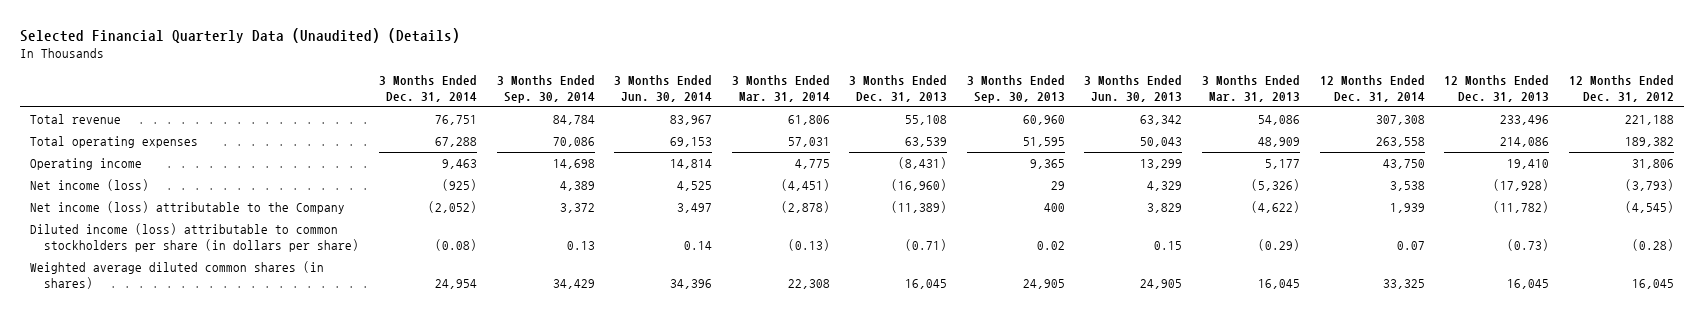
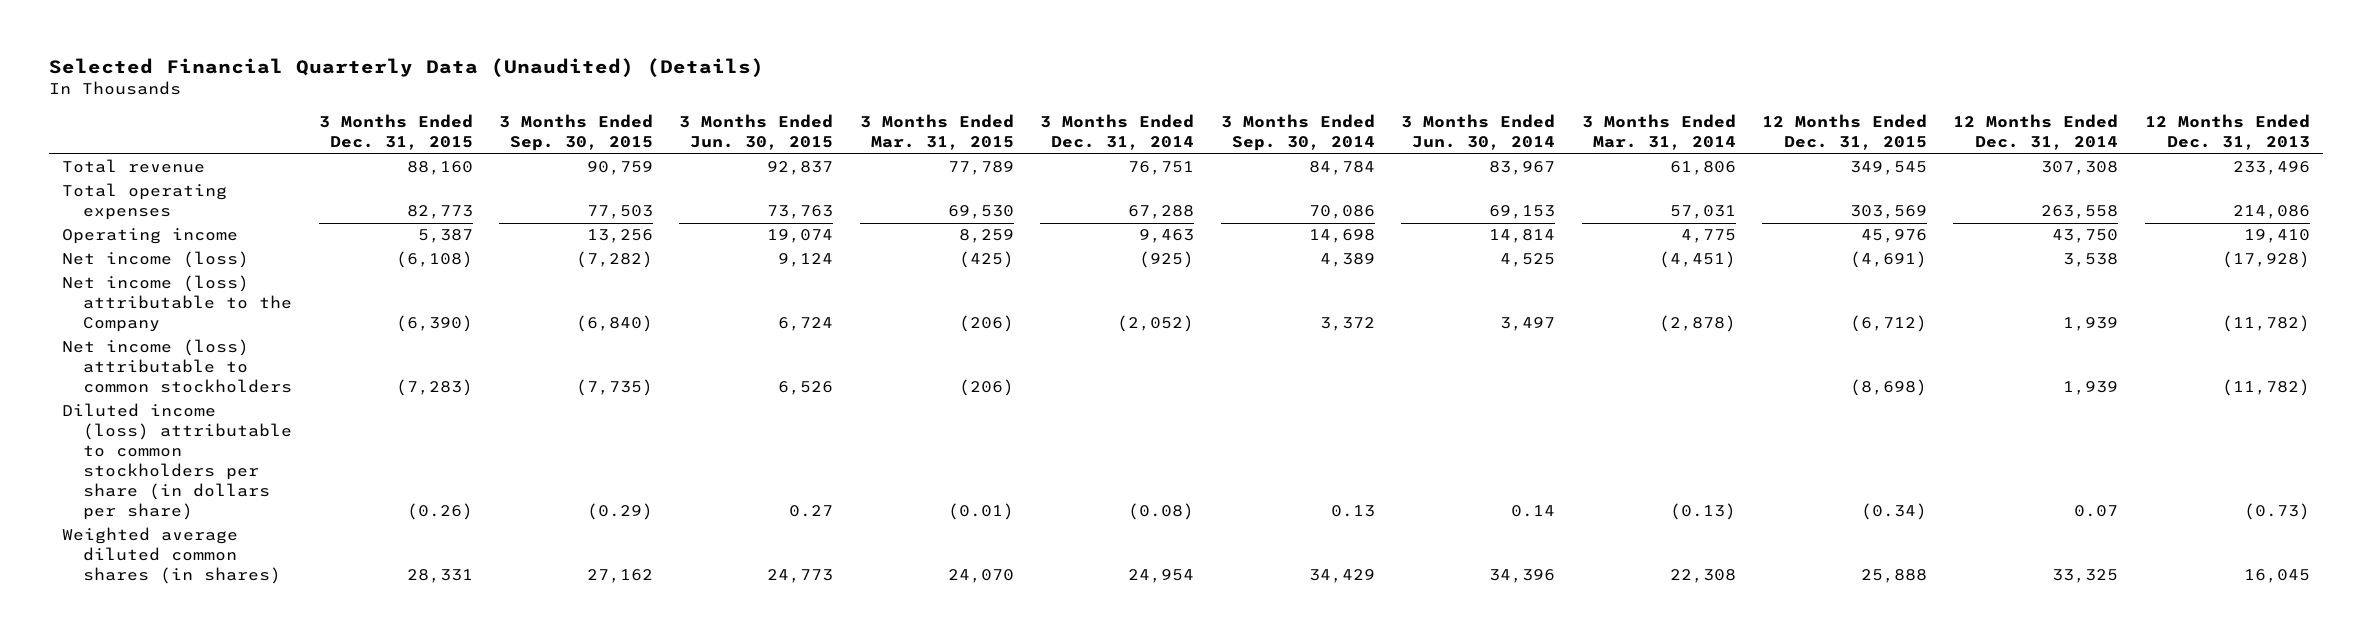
[849,75,948,102] 3 Months Ended Dec. 31, 2013 -> none
[966,75,1065,103] 3 Months Ended Sep. 30, 2013 -> none
[1084,75,1183,102] 3 Months Ended Jun. 30, 2013 -> none
[1202,75,1301,102] 3 Months Ended Mar. 31, 2013 -> none
[1568,75,1674,102] 12 Months Ended Dec. 31, 2012 -> none
none -> [318,114,473,151] 3 Months Ended Dec. 31, 2015
none -> [499,114,654,152] 3 Months Ended Sep. 30, 2015
none -> [679,114,834,151] 3 Months Ended Jun. 30, 2015
none -> [859,114,1014,151] 3 Months Ended Mar. 31, 2015
none -> [1762,114,1928,151] 12 Months Ended Dec. 31, 2015
none -> [61,339,293,394] Net income (loss) attributable to common stockholders

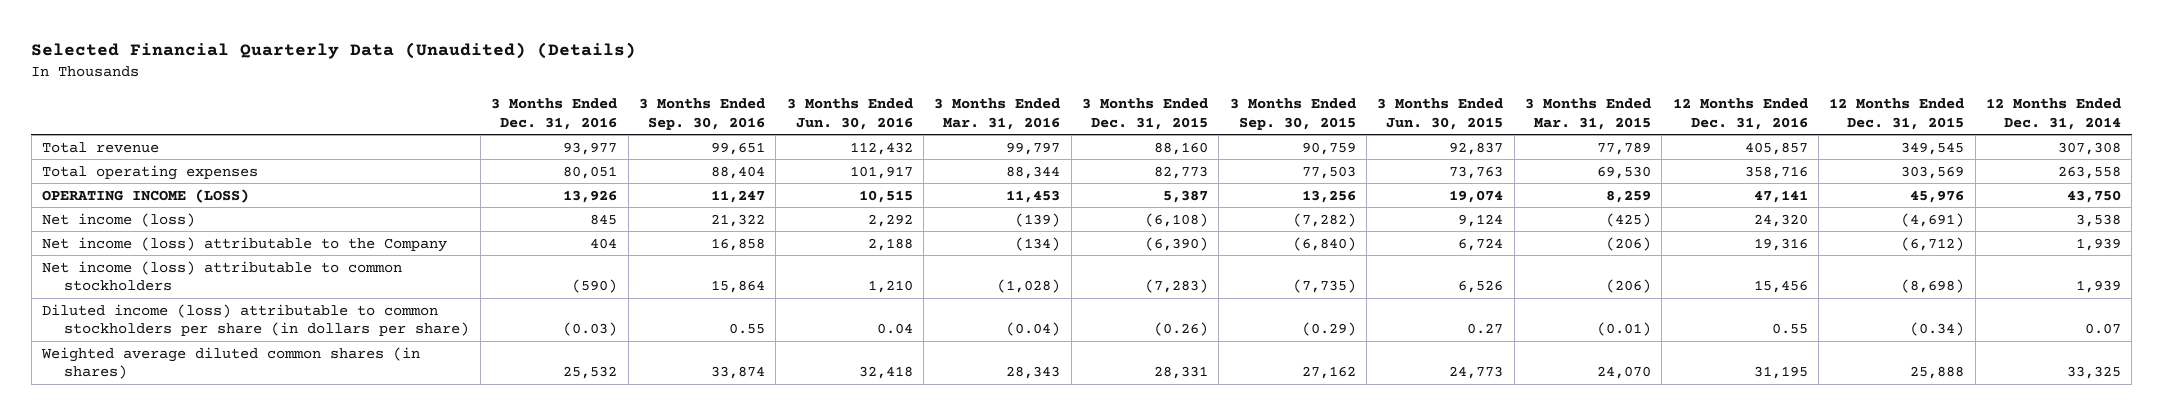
[1040,114,1195,151] 3 Months Ended Dec. 31, 2014 -> none
[1220,114,1375,152] 3 Months Ended Sep. 30, 2014 -> none
[1401,114,1556,151] 3 Months Ended Jun. 30, 2014 -> none
[1581,114,1736,151] 3 Months Ended Mar. 31, 2014 -> none
[2144,114,2310,151] 12 Months Ended Dec. 31, 2013 -> none
none -> [491,98,618,130] 3 Months Ended Dec. 31, 2016
none -> [638,98,765,130] 3 Months Ended Sep. 30, 2016
none -> [786,98,913,130] 3 Months Ended Jun. 30, 2016
none -> [934,98,1061,130] 3 Months Ended Mar. 31, 2016
none -> [1672,98,1808,130] 12 Months Ended Dec. 31, 2016
[61,228,238,245] Operating income -> [41,188,249,203] OPERATING INCOME (LOSS)

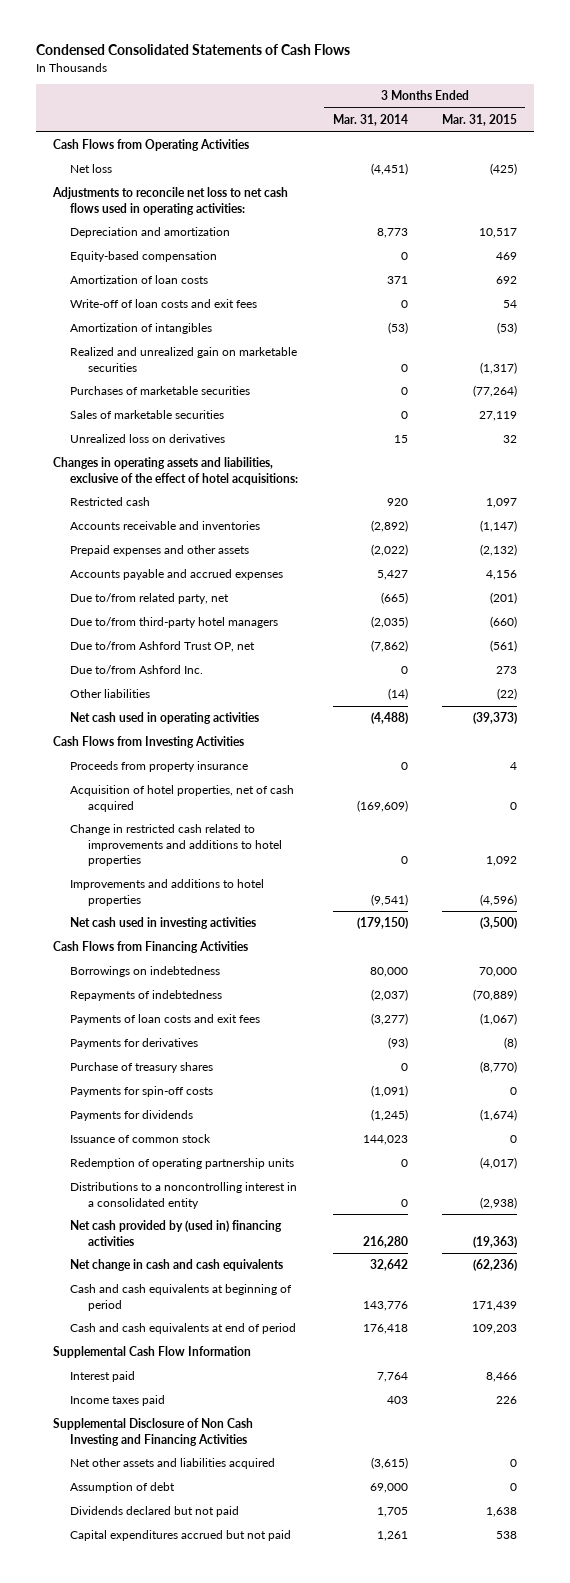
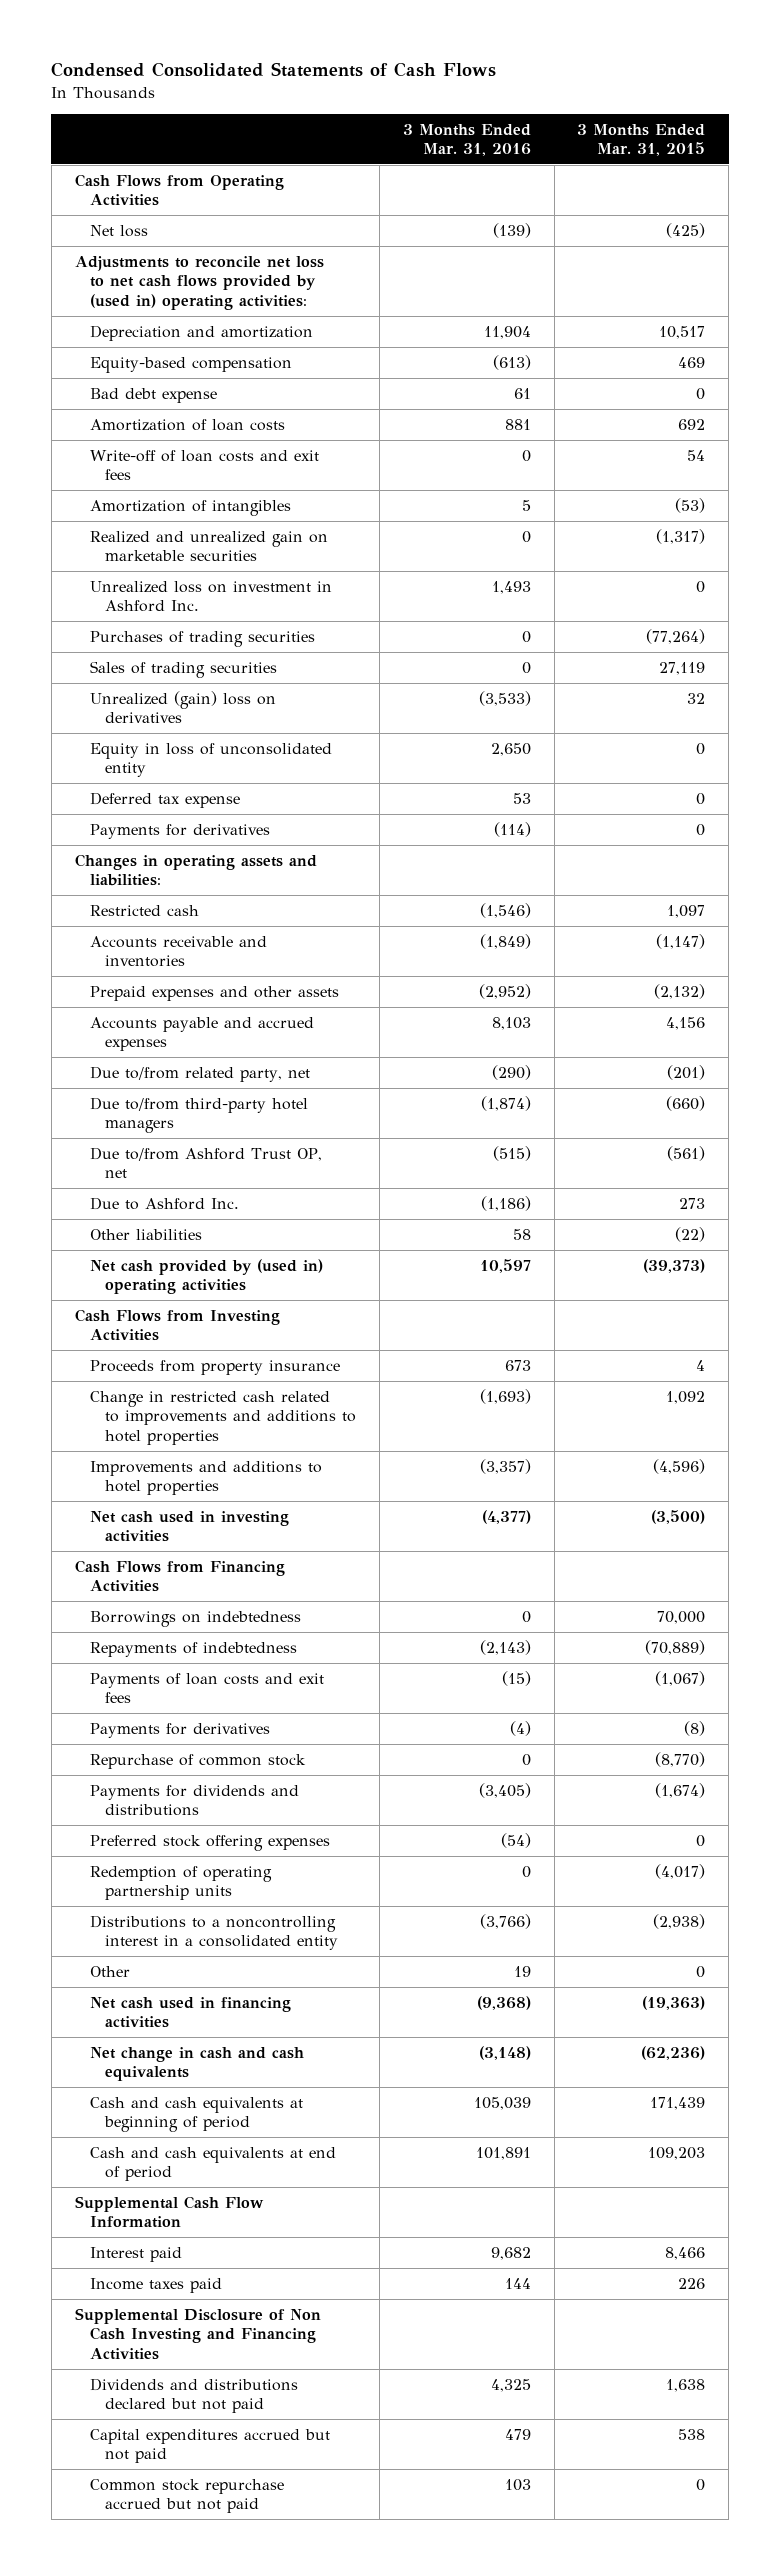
[332,114,408,127] Mar. 31, 2014 -> none
none -> [402,123,531,157] 3 Months Ended Mar. 31, 2016
[52,187,289,215] Adjustments to reconcile net loss to net cash flows used in operating activities: -> [74,255,324,310] Adjustments to reconcile net loss to net cash flows provided by (used in) operating activities:
none -> [89,387,217,403] Bad debt expense
none -> [89,580,332,613] Unrealized loss on investment in Ashford Inc.
[70,386,251,396] Purchases of marketable securities -> [89,630,315,647] Purchases of trading securities
[70,410,225,420] Sales of marketable securities -> [89,660,277,678] Sales of trading securities
[70,434,226,444] Unrealized loss on derivatives -> [89,690,276,724] Unrealized (gain) loss on derivatives
none -> [89,742,332,778] Equity in loss of unconsolidated entity
none -> [89,791,240,808] Deferred tax expense
none -> [89,823,270,839] Payments for derivatives
[53,457,299,485] Changes in operating assets and liabilities, exclusive of the effect of hotel acquisitions: -> [74,853,317,887] Changes in operating assets and liabilities:
[70,665,204,675] Due to/from Ashford Inc. -> [89,1196,239,1210] Due to Ashford Inc.
[70,712,260,725] Net cash used in operating activities -> [89,1258,323,1295] Net cash provided by (used in) operating activities
[70,785,295,812] Acquisition of hotel properties, net of cash acquired -> none
[70,1086,214,1098] Payments for spin-off costs -> none
[70,1134,212,1144] Issuance of common stock -> none
[70,1062,214,1074] Purchase of treasury shares -> [89,1753,306,1769] Repurchase of common stock
[70,1110,194,1122] Payments for dividends -> [89,1784,299,1817] Payments for dividends and distributions
none -> [89,1834,330,1851] Preferred stock offering expenses
none -> [89,1965,130,1977] Other
[70,1220,283,1246] Net cash provided by (used in) financing activities -> [89,1996,291,2029] Net cash used in financing activities
[70,1458,276,1470] Net other assets and liabilities acquired -> none
[70,1482,176,1494] Assumption of debt -> none
[70,1506,240,1518] Dividends declared but not paid -> [89,2377,298,2414] Dividends and distributions declared but not paid
none -> [89,2478,284,2514] Common stock repurchase accrued but not paid

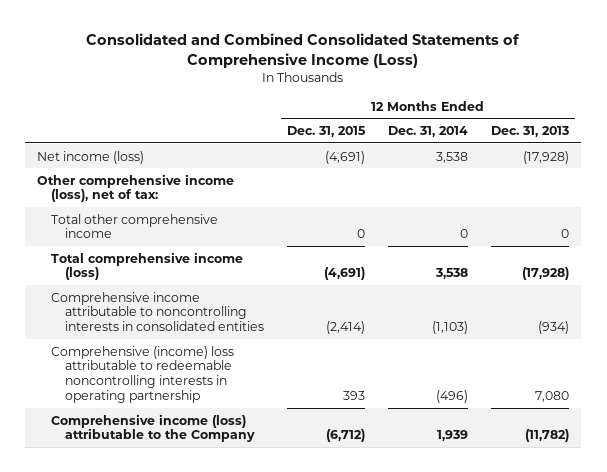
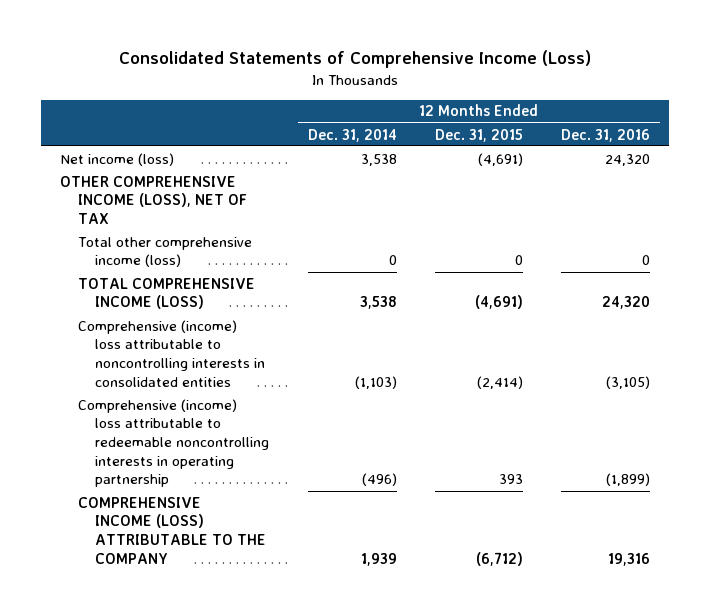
[86,33,521,68] Consolidated and Combined Consolidated Statements of Comprehensive Income (Loss) -> [118,50,591,69] Consolidated Statements of Comprehensive Income (Loss)
[491,126,570,138] Dec. 31, 2013 -> none
none -> [560,128,650,142] Dec. 31, 2016
[37,173,235,203] Other comprehensive income (loss), net of tax: -> [59,175,247,225] OTHER COMPREHENSIVE INCOME (LOSS), NET OF TAX
[51,213,219,239] Total other comprehensive income -> [77,236,252,268] Total other comprehensive income (loss)
[51,251,244,281] Total comprehensive income (loss) -> [77,277,255,310] TOTAL COMPREHENSIVE INCOME (LOSS)
[51,291,264,332] Comprehensive income attributable to noncontrolling interests in consolidated entities -> [77,319,266,387] Comprehensive (income) loss attributable to noncontrolling interests in consolidated entities
[51,413,255,443] Comprehensive income (loss) attributable to the Company -> [77,496,267,564] COMPREHENSIVE INCOME (LOSS) ATTRIBUTABLE TO THE COMPANY

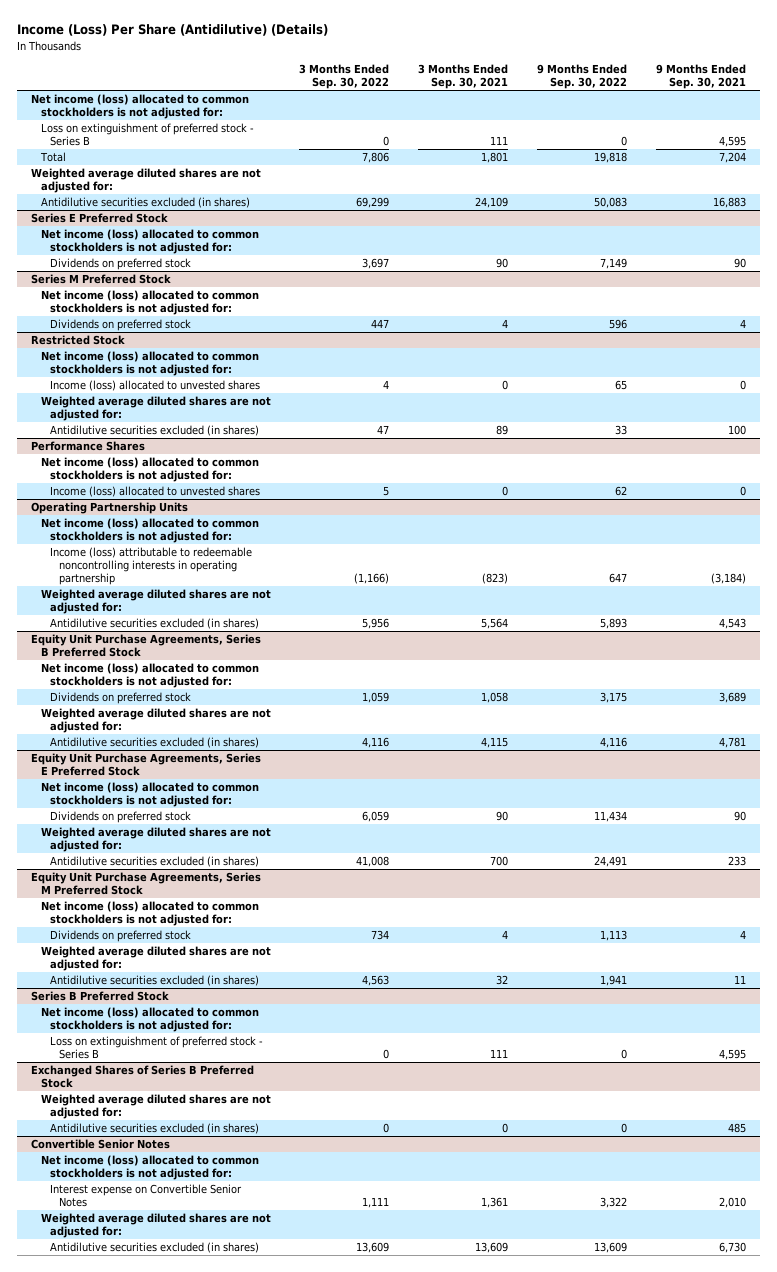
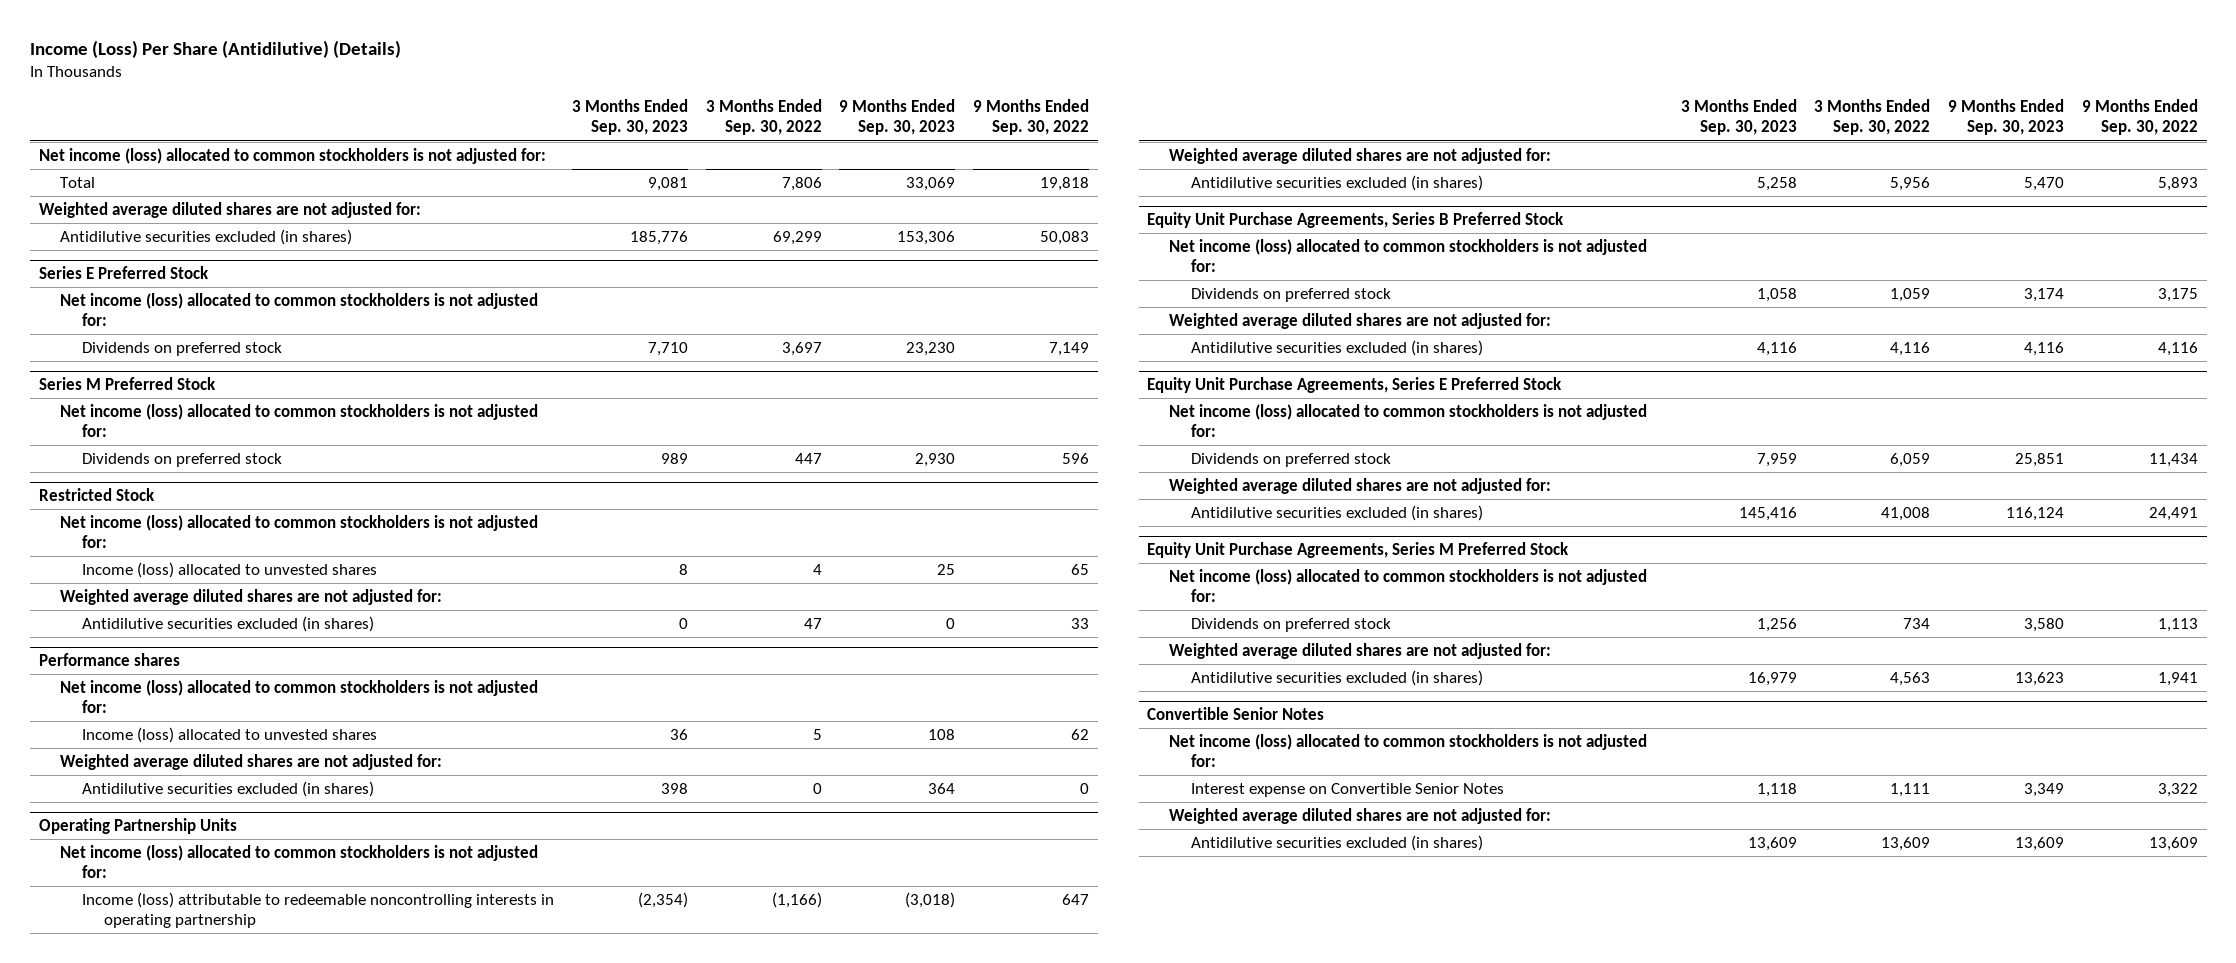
[418,64,509,90] 3 Months Ended Sep. 30, 2021 -> none
[655,64,746,90] 9 Months Ended Sep. 30, 2021 -> none
none -> [571,99,688,136] 3 Months Ended Sep. 30, 2023
none -> [839,99,956,136] 9 Months Ended Sep. 30, 2023
[40,123,254,147] Loss on extinguishment of preferred stock - Series B -> none
[31,441,146,452] Performance Shares -> [38,652,180,666] Performance shares
none -> [60,753,443,770] Weighted average diluted shares are not adjusted for:
none -> [82,780,375,797] Antidilutive securities excluded (in shares)
[31,991,170,1002] Series B Preferred Stock -> none
[40,1007,259,1033] Net income (loss) allocated to common stockholders is not adjusted for: -> none
[49,1036,263,1060] Loss on extinguishment of preferred stock - Series B -> none
[31,1065,255,1089] Exchanged Shares of Series B Preferred Stock -> none
[40,1094,271,1120] Weighted average diluted shares are not adjusted for: -> none
[49,1123,259,1135] Antidilutive securities excluded (in shares) -> none

